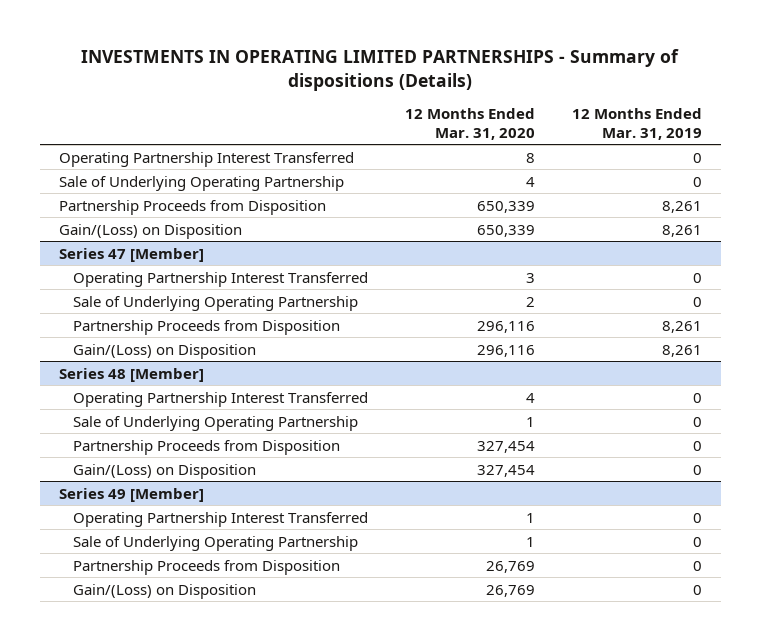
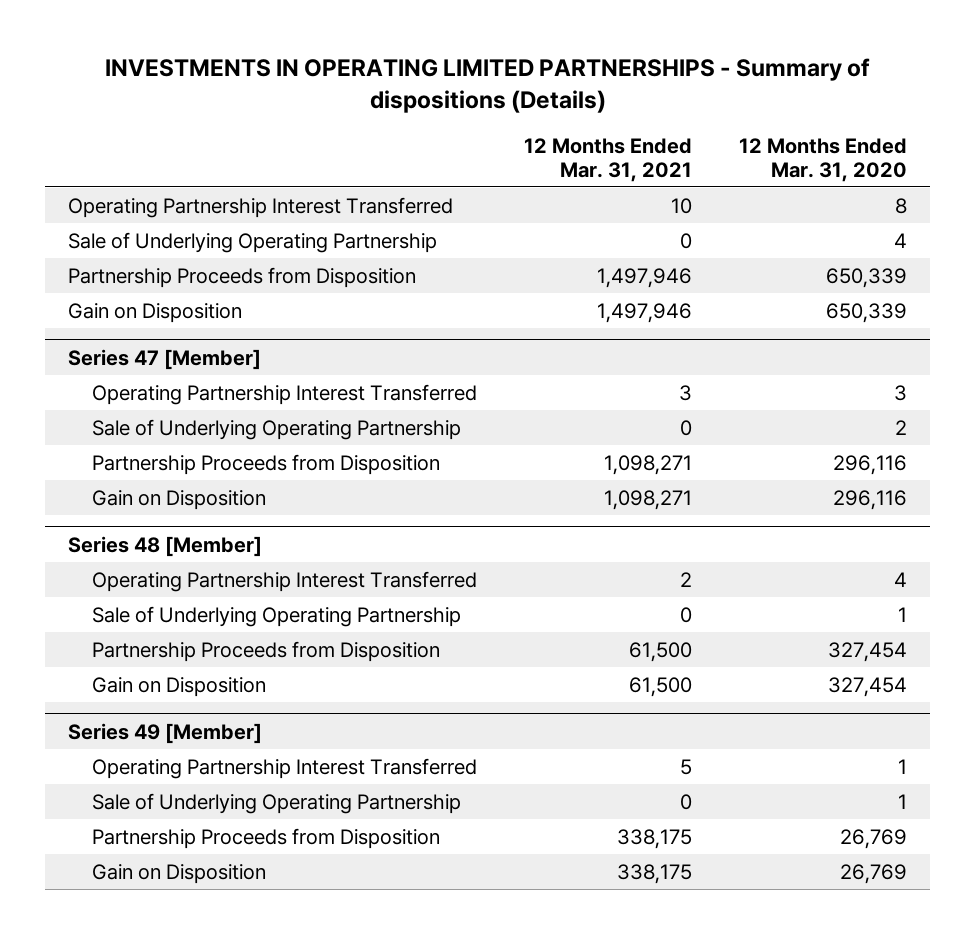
[572,108,703,140] 12 Months Ended Mar. 31, 2019 -> none
none -> [523,138,692,182] 12 Months Ended Mar. 31, 2021
[58,223,242,239] Gain/(Loss) on Disposition -> [68,302,243,323] Gain on Disposition
[72,343,256,359] Gain/(Loss) on Disposition -> [91,489,266,510] Gain on Disposition
[72,463,256,479] Gain/(Loss) on Disposition -> [91,676,266,697] Gain on Disposition
[72,583,256,599] Gain/(Loss) on Disposition -> [91,863,266,884] Gain on Disposition

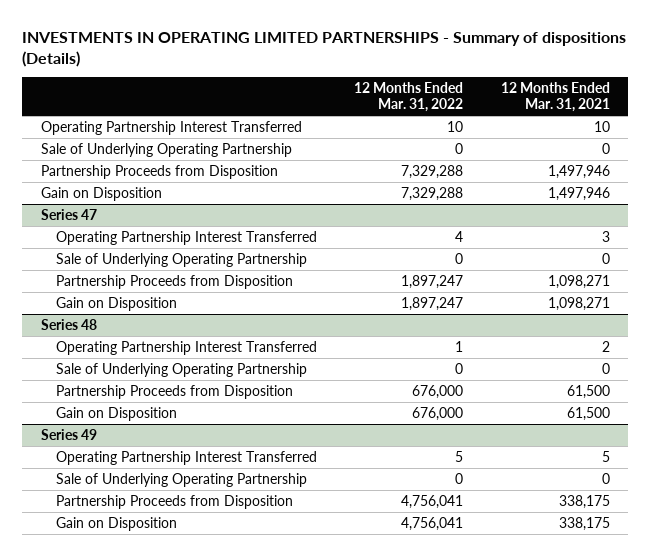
[738,138,907,182] 12 Months Ended Mar. 31, 2020 -> none
none -> [354,81,464,113] 12 Months Ended Mar. 31, 2022
[68,348,262,370] Series 47 [Member] -> [40,208,97,220] Series 47
[68,535,263,557] Series 48 [Member] -> [40,318,97,330] Series 48
[68,722,263,744] Series 49 [Member] -> [40,428,97,440] Series 49

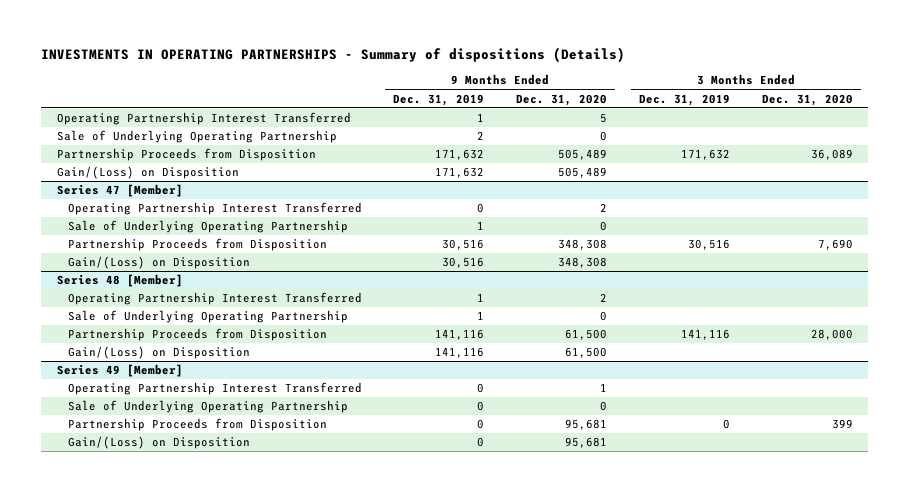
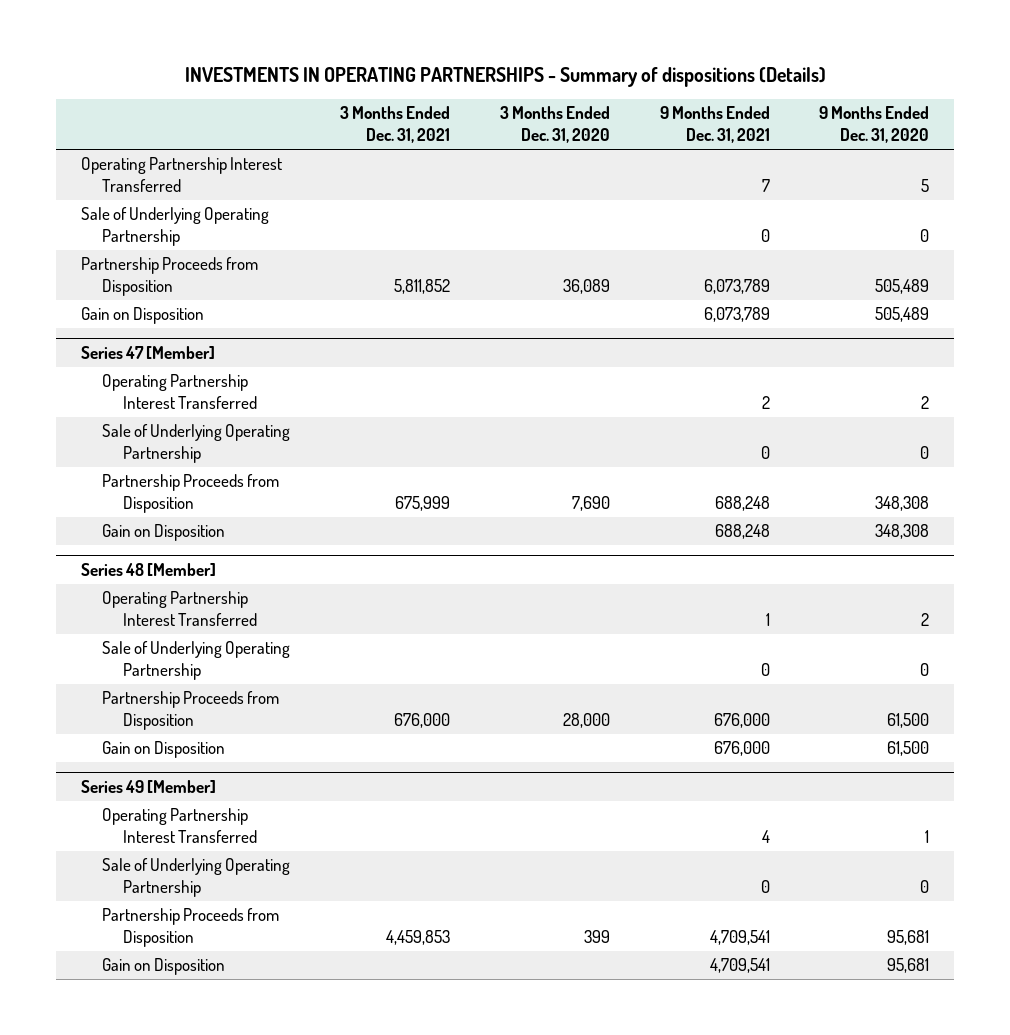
[393,93,485,106] Dec. 31, 2019 -> none
[638,93,730,106] Dec. 31, 2019 -> none
none -> [339,106,450,143] 3 Months Ended Dec. 31, 2021
none -> [659,106,770,143] 9 Months Ended Dec. 31, 2021
[56,166,239,180] Gain/(Loss) on Disposition -> [80,307,204,325] Gain on Disposition
[67,256,250,270] Gain/(Loss) on Disposition -> [102,524,226,542] Gain on Disposition
[67,346,250,360] Gain/(Loss) on Disposition -> [102,741,226,759] Gain on Disposition
[67,436,250,450] Gain/(Loss) on Disposition -> [102,958,226,976] Gain on Disposition

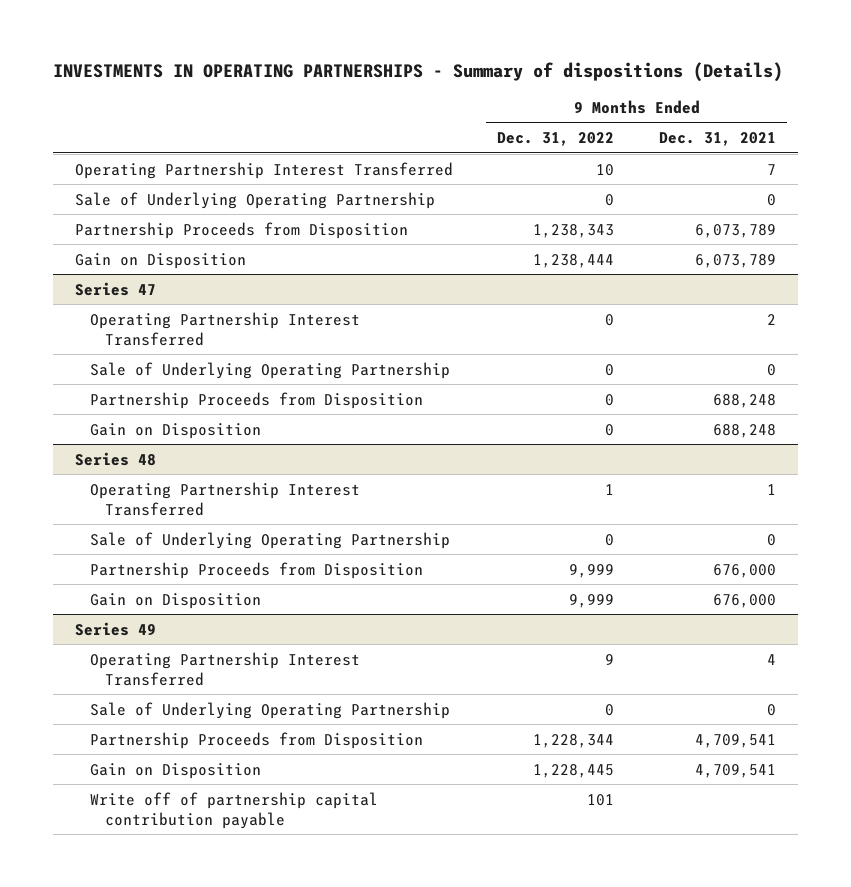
[339,106,450,143] 3 Months Ended Dec. 31, 2021 -> none
[499,106,610,143] 3 Months Ended Dec. 31, 2020 -> none
[819,106,930,143] 9 Months Ended Dec. 31, 2020 -> none
none -> [497,132,615,147] Dec. 31, 2022
[80,346,215,360] Series 47 [Member] -> [74,281,156,296] Series 47
[80,563,216,577] Series 48 [Member] -> [74,451,156,466] Series 48
[80,780,216,794] Series 49 [Member] -> [74,621,156,636] Series 49
none -> [89,791,378,829] Write off of partnership capital contribution payable

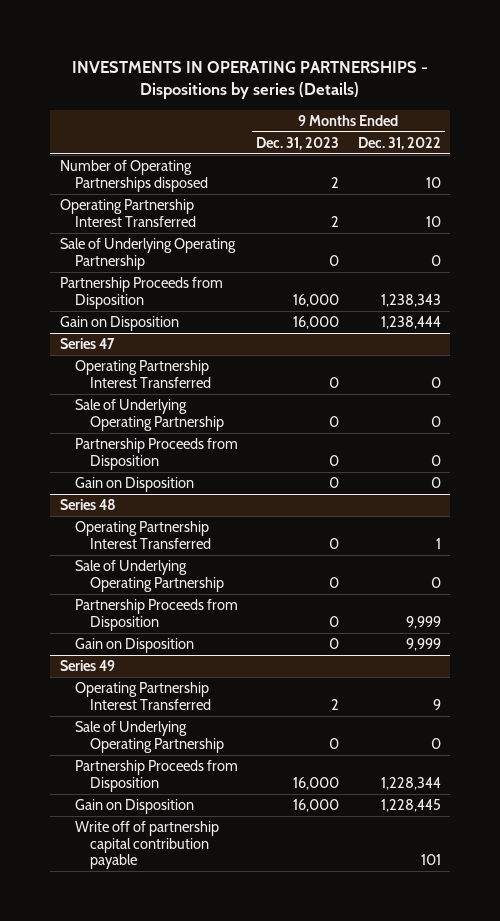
[52,61,783,82] INVESTMENTS IN OPERATING PARTNERSHIPS - Summary of dispositions (Details) -> [72,60,429,100] INVESTMENTS IN OPERATING PARTNERSHIPS - Dispositions by series (Details)
[659,132,777,147] Dec. 31, 2021 -> none
none -> [256,136,340,150] Dec. 31, 2023
none -> [59,160,208,192] Number of Operating Partnerships disposed

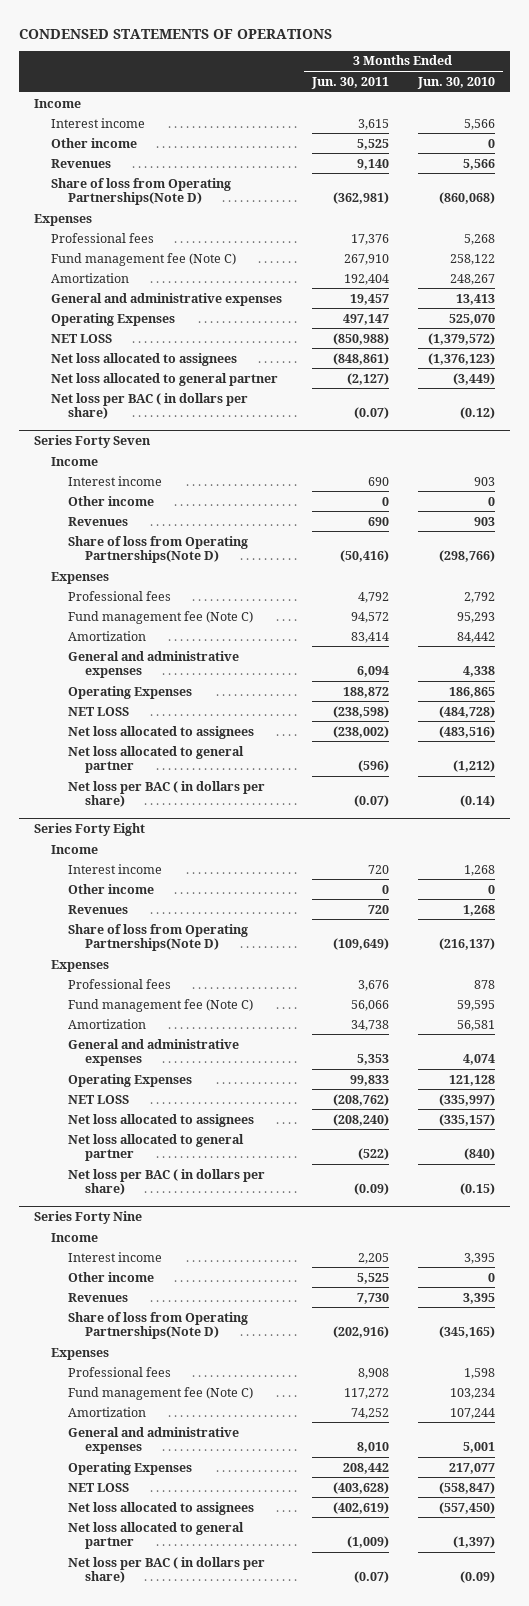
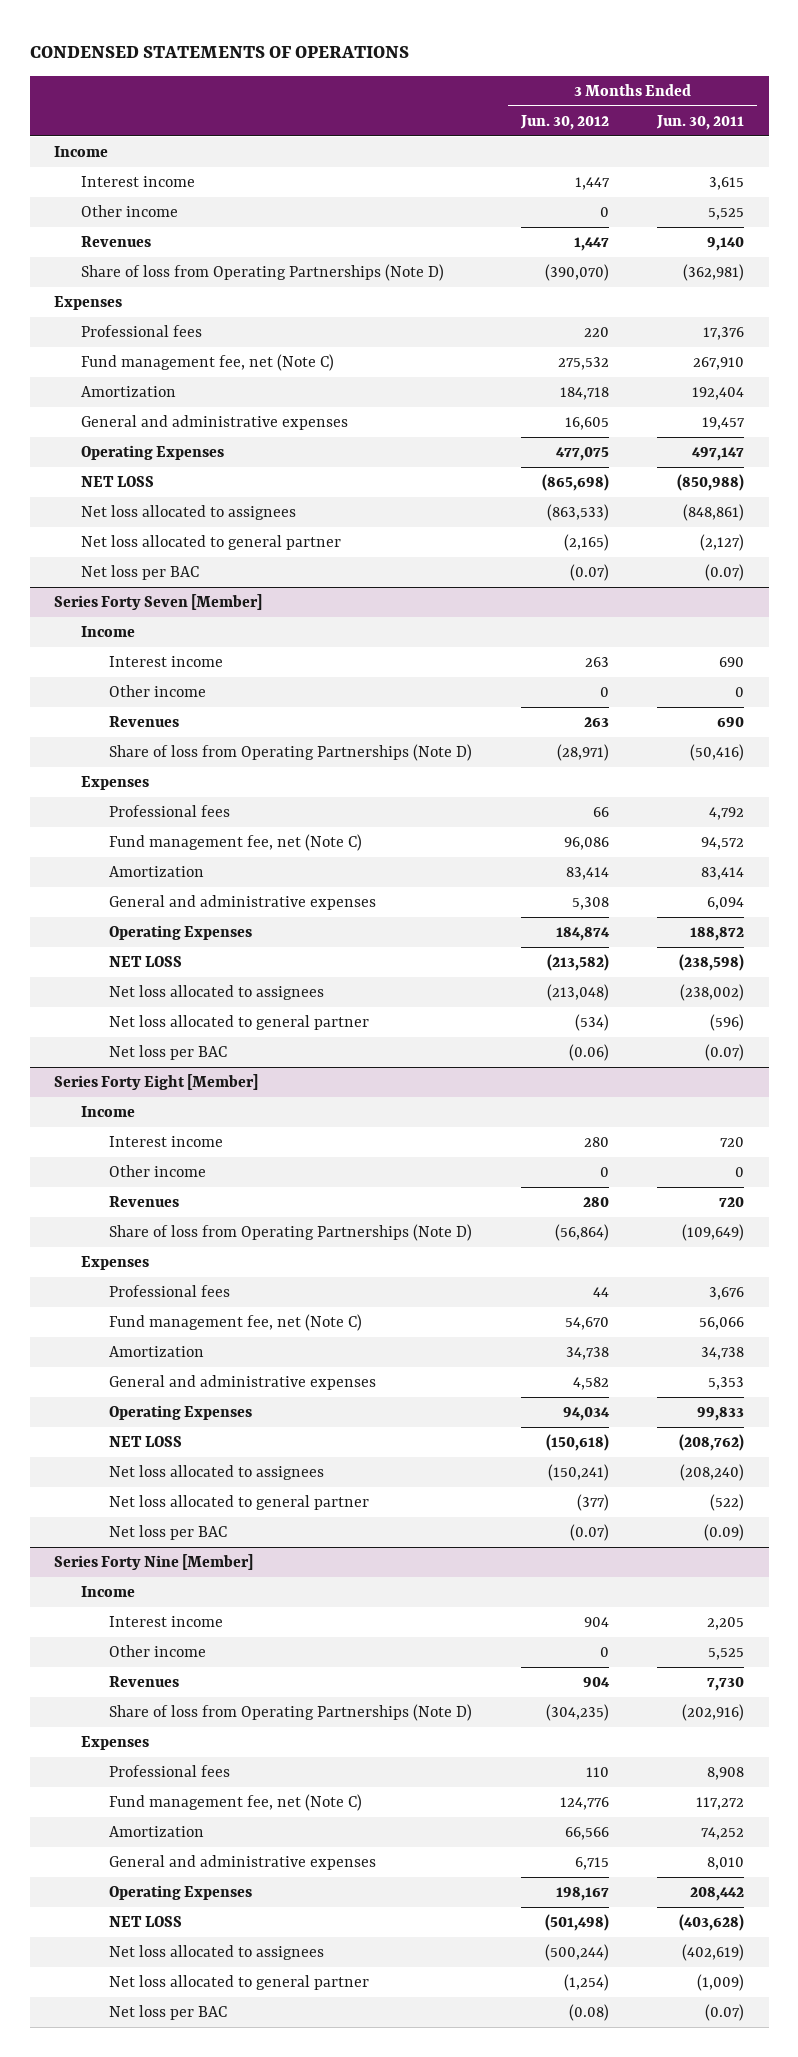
[417,76,496,89] Jun. 30, 2010 -> none
none -> [519,114,609,130] Jun. 30, 2012
[51,177,232,206] Share of loss from Operating Partnerships(Note D) -> [81,264,445,282] Share of loss from Operating Partnerships (Note D)
[51,252,237,266] Fund management fee (Note C) -> [81,354,335,372] Fund management fee, net (Note C)
[51,392,249,420] Net loss per BAC ( in dollars per share) -> [81,565,200,581] Net loss per BAC
[34,434,152,448] Series Forty Seven -> [53,594,262,611] Series Forty Seven [Member]
[68,535,249,564] Share of loss from Operating Partnerships(Note D) -> [108,744,472,762] Share of loss from Operating Partnerships (Note D)
[68,610,254,624] Fund management fee (Note C) -> [108,834,362,852] Fund management fee, net (Note C)
[68,780,266,808] Net loss per BAC ( in dollars per share) -> [108,1045,227,1061] Net loss per BAC
[34,822,146,836] Series Forty Eight -> [53,1074,258,1091] Series Forty Eight [Member]
[68,923,249,952] Share of loss from Operating Partnerships(Note D) -> [108,1224,472,1242] Share of loss from Operating Partnerships (Note D)
[68,998,254,1012] Fund management fee (Note C) -> [108,1314,362,1332] Fund management fee, net (Note C)
[68,1168,266,1196] Net loss per BAC ( in dollars per share) -> [108,1525,227,1541] Net loss per BAC
[34,1210,143,1224] Series Forty Nine -> [53,1554,253,1571] Series Forty Nine [Member]
[68,1311,249,1340] Share of loss from Operating Partnerships(Note D) -> [108,1704,472,1722] Share of loss from Operating Partnerships (Note D)
[68,1386,254,1400] Fund management fee (Note C) -> [108,1794,362,1812] Fund management fee, net (Note C)
[68,1556,266,1584] Net loss per BAC ( in dollars per share) -> [108,2005,227,2021] Net loss per BAC

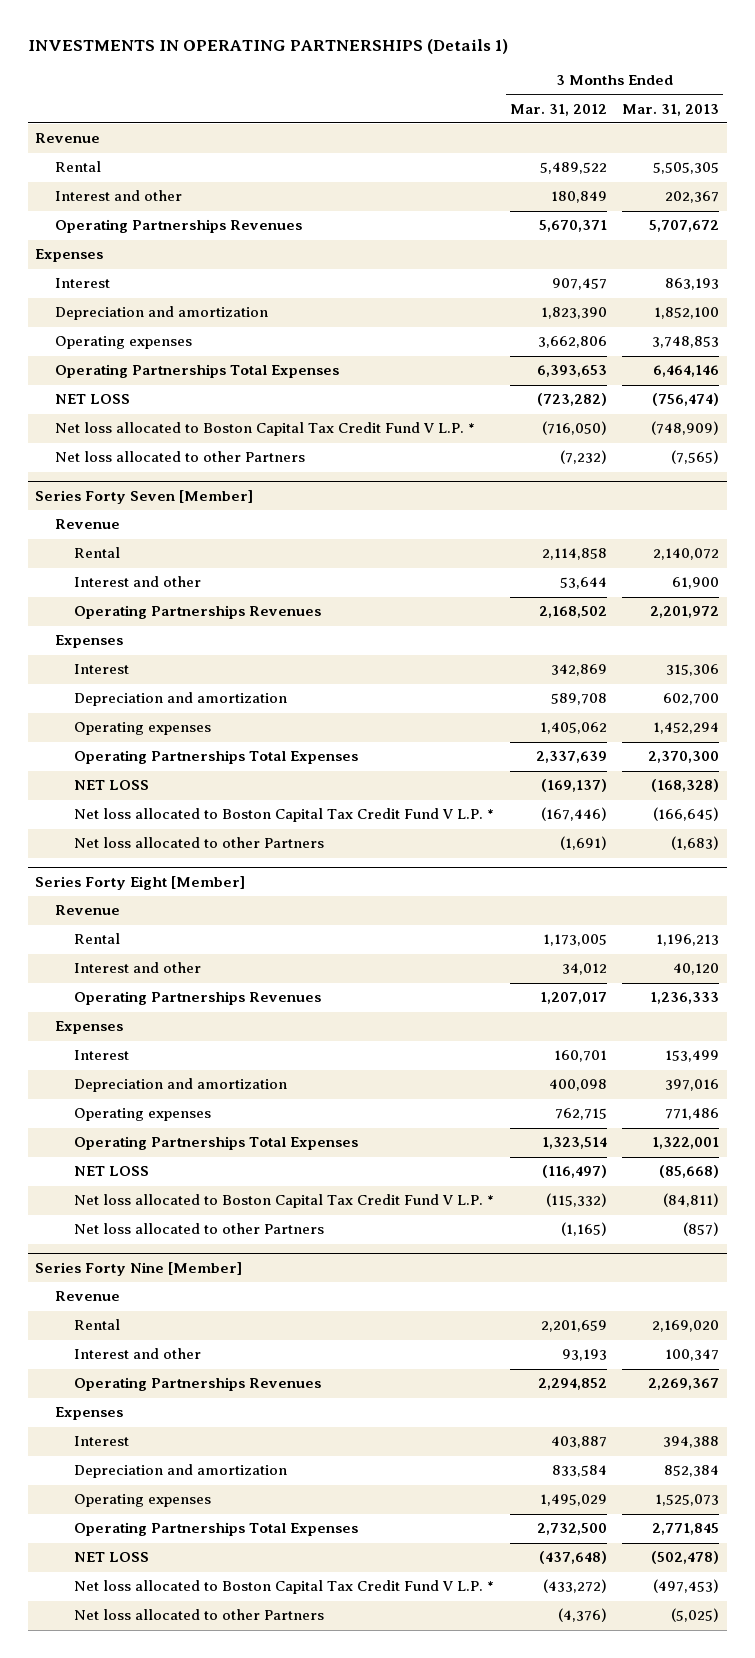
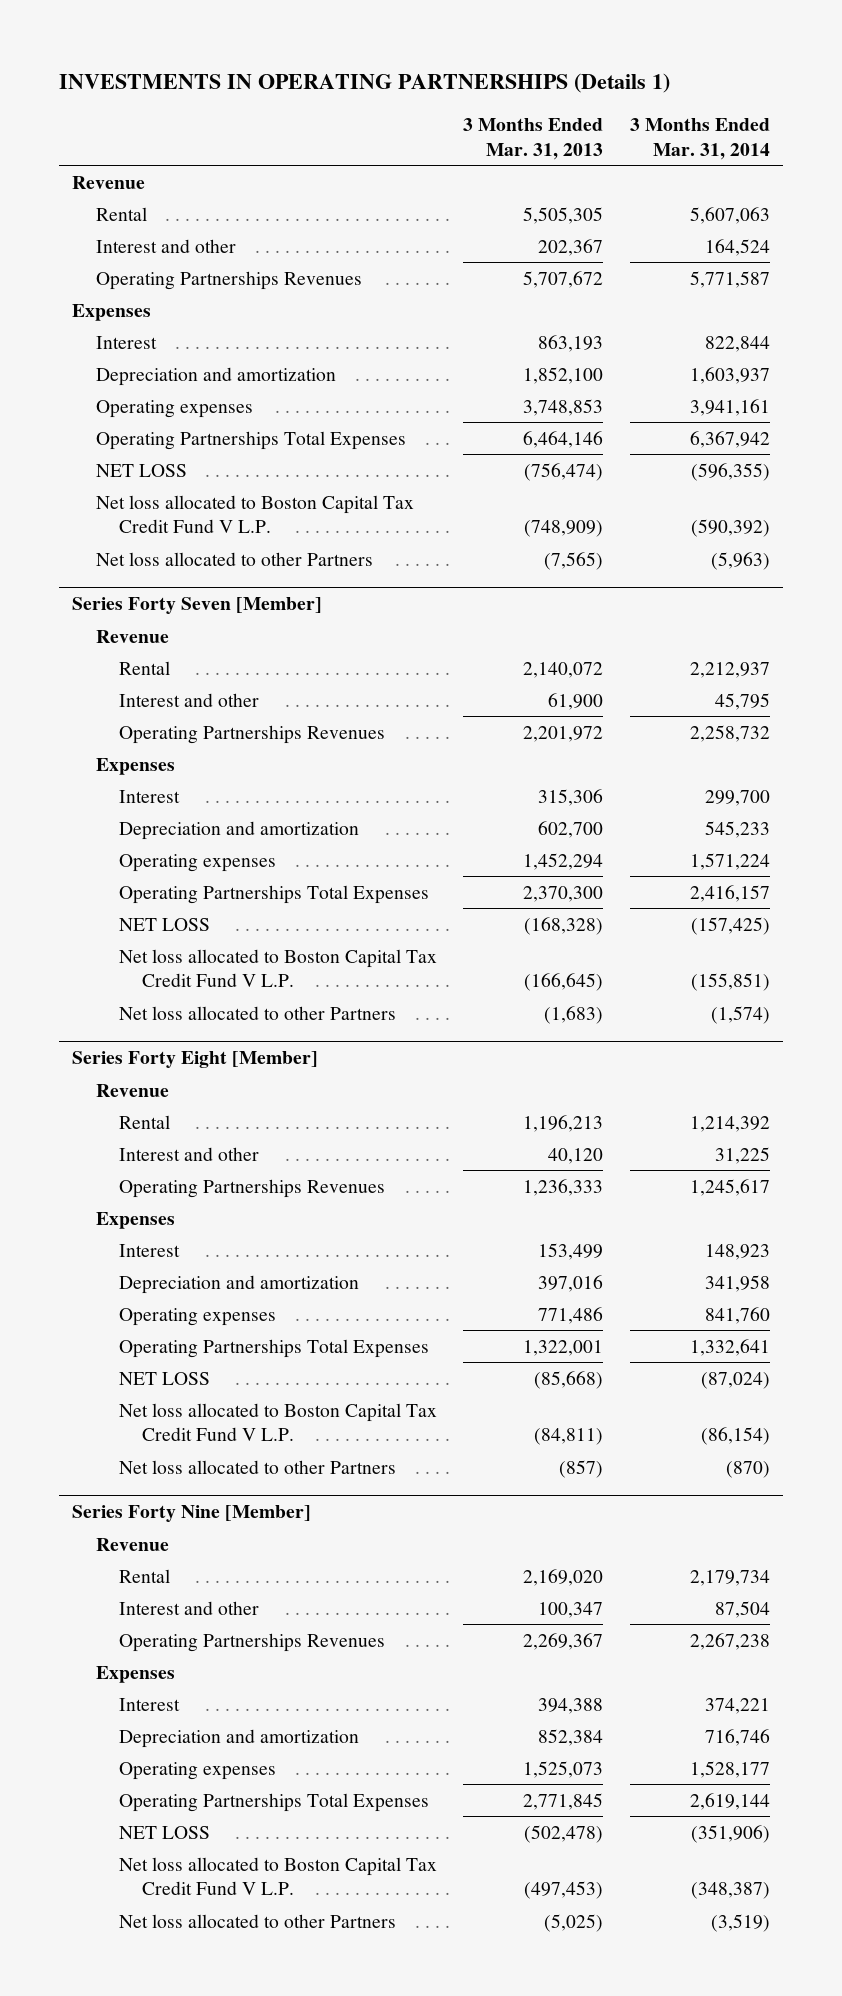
[509,103,607,116] Mar. 31, 2012 -> none
none -> [629,117,770,160] 3 Months Ended Mar. 31, 2014
[54,422,475,437] Net loss allocated to Boston Capital Tax Credit Fund V L.P. * -> [95,494,414,534] Net loss allocated to Boston Capital Tax Credit Fund V L.P.
[74,808,495,823] Net loss allocated to Boston Capital Tax Credit Fund V L.P. * -> [118,948,437,988] Net loss allocated to Boston Capital Tax Credit Fund V L.P.
[74,1194,495,1209] Net loss allocated to Boston Capital Tax Credit Fund V L.P. * -> [118,1402,437,1442] Net loss allocated to Boston Capital Tax Credit Fund V L.P.
[74,1580,495,1595] Net loss allocated to Boston Capital Tax Credit Fund V L.P. * -> [118,1856,437,1896] Net loss allocated to Boston Capital Tax Credit Fund V L.P.

